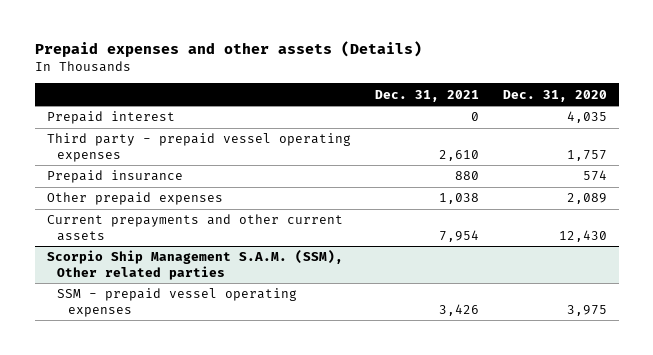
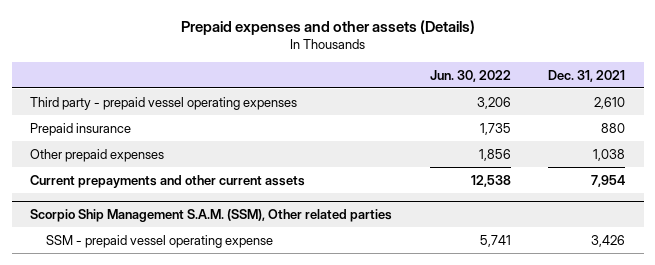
[502,89,607,102] Dec. 31, 2020 -> none
none -> [429,69,511,82] Jun. 30, 2022
[46,111,175,125] Prepaid interest -> none
[57,288,298,317] SSM - prepaid vessel operating expenses -> [46,234,274,248] SSM - prepaid vessel operating expense

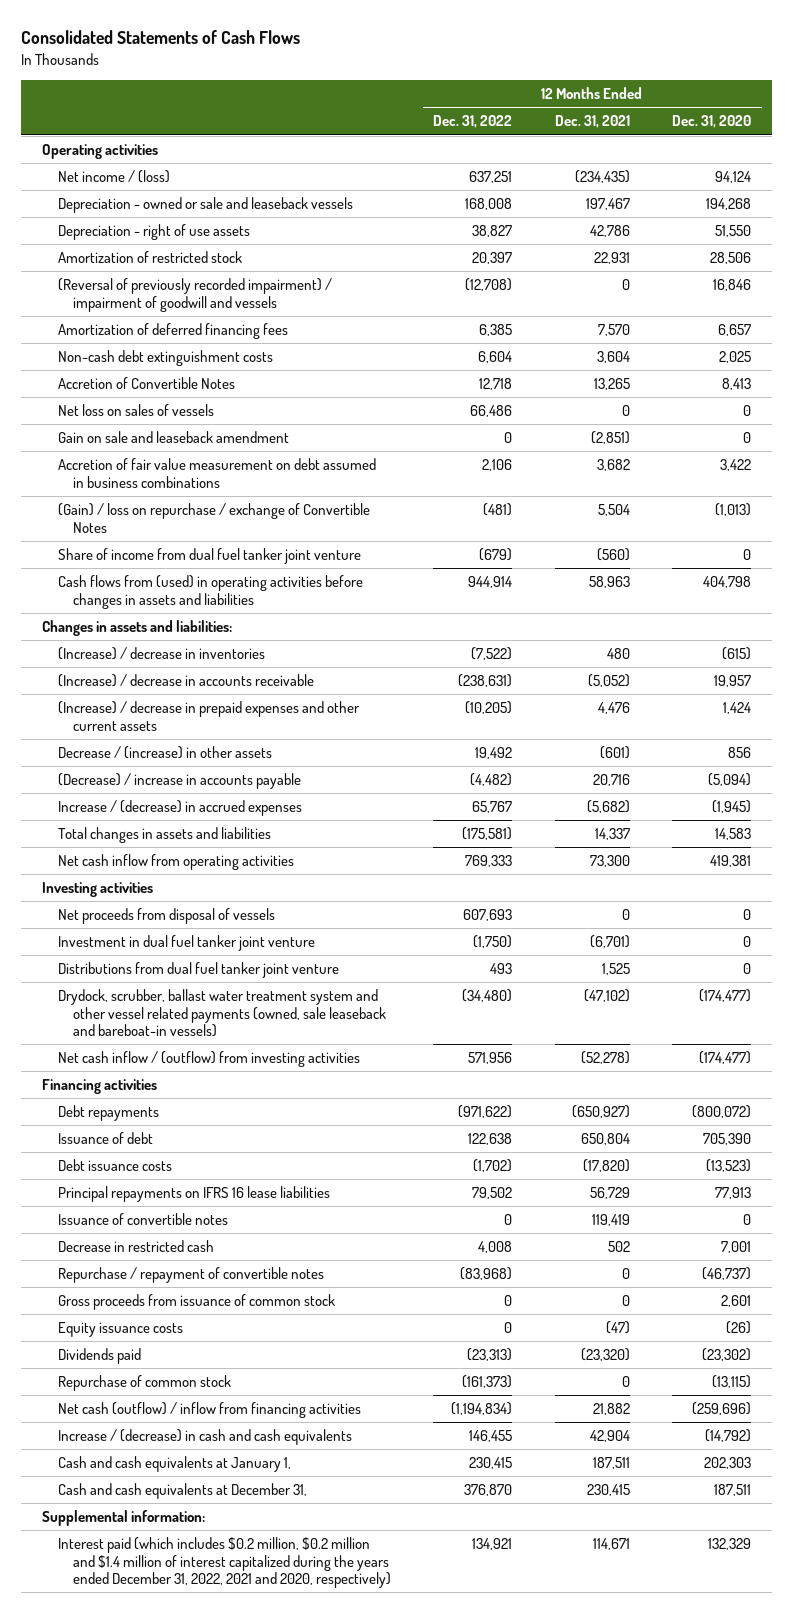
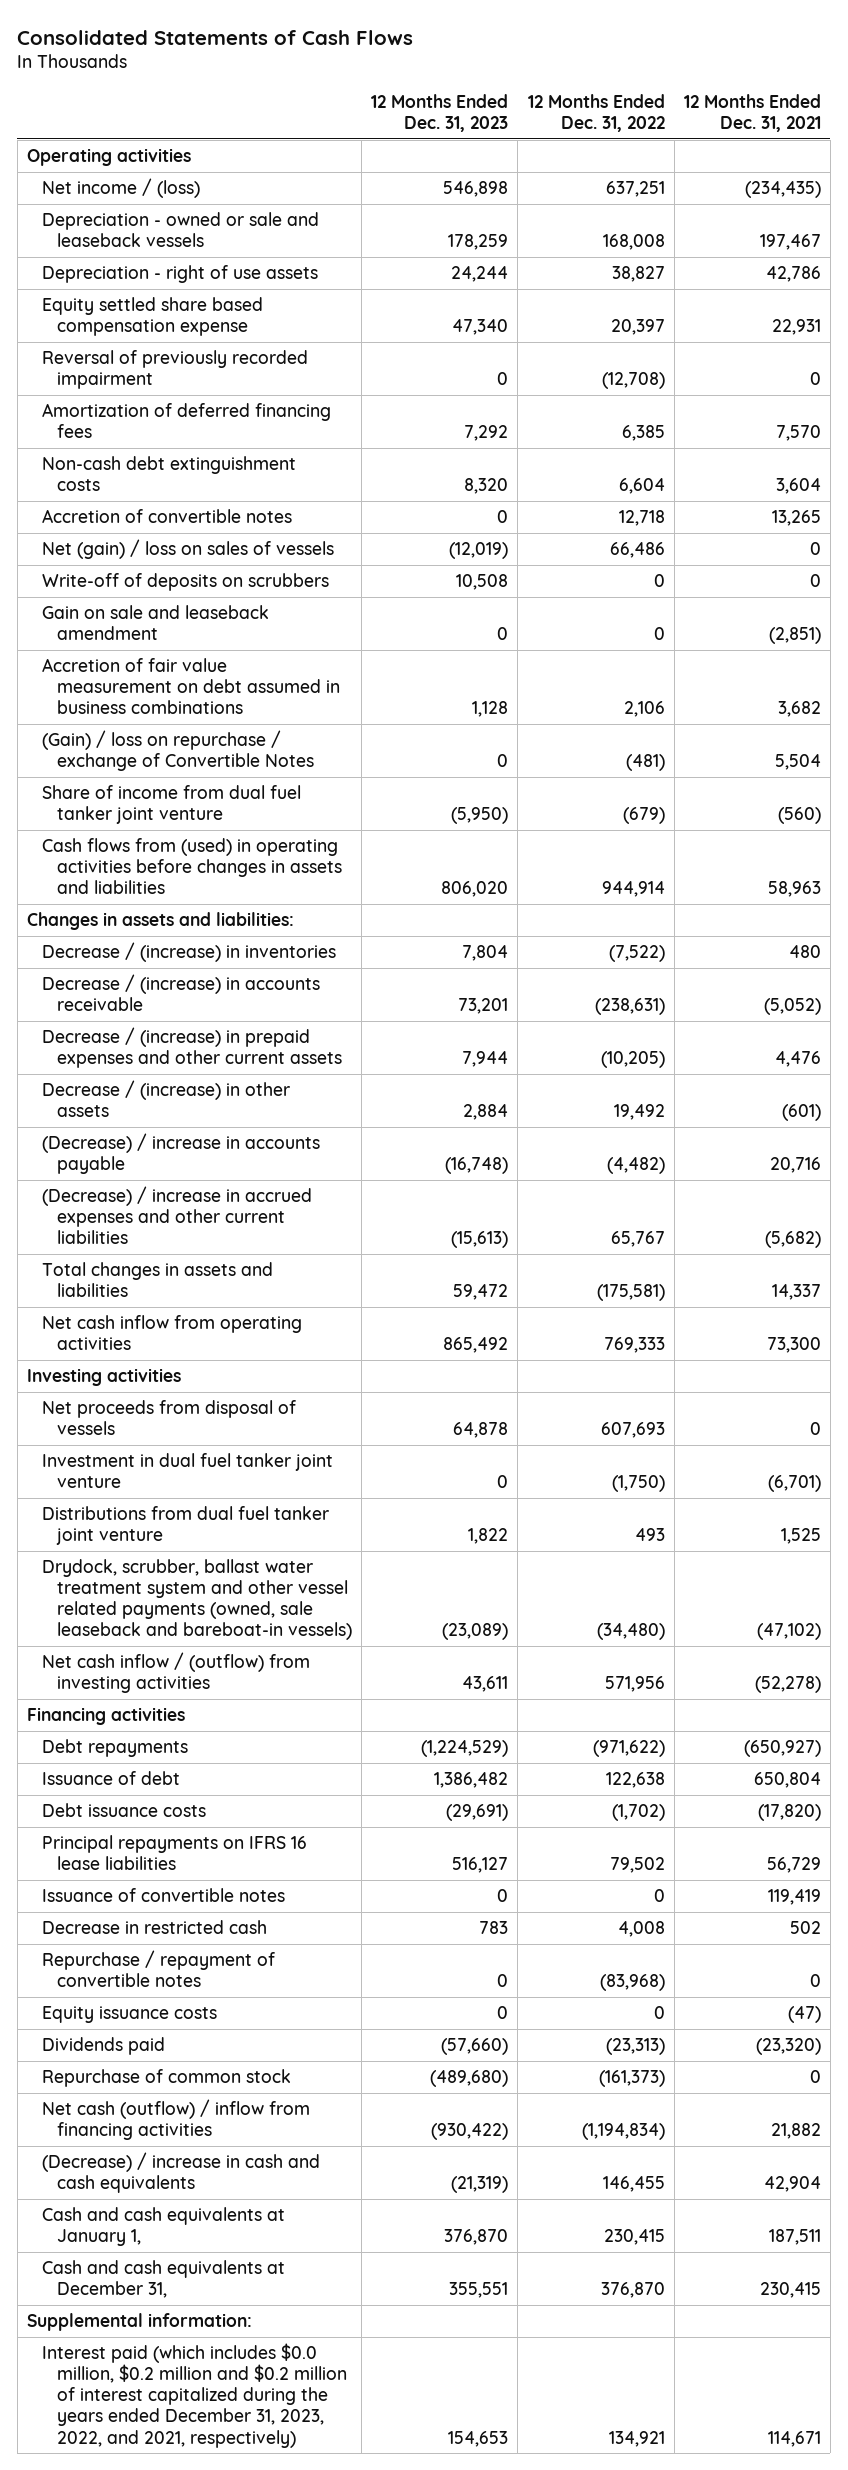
[671,115,751,129] Dec. 31, 2020 -> none
none -> [371,94,509,133] 12 Months Ended Dec. 31, 2023
[57,251,242,264] Amortization of restricted stock -> [41,297,263,337] Equity settled share based compensation expense
[57,278,332,312] (Reversal of previously recorded impairment) / impairment of goodwill and vessels -> [41,350,308,390] Reversal of previously recorded impairment
[57,377,235,390] Accretion of Convertible Notes -> [41,509,292,524] Accretion of convertible notes
[57,404,214,417] Net loss on sales of vessels -> [41,539,334,560] Net (gain) / loss on sales of vessels
none -> [41,573,329,592] Write-off of deposits on scrubbers
[57,647,265,661] (Increase) / decrease in inventories -> [41,942,336,963] Decrease / (increase) in inventories
[57,674,314,688] (Increase) / decrease in accounts receivable -> [41,974,320,1012] Decrease / (increase) in accounts receivable
[57,701,360,731] (Increase) / decrease in prepaid expenses and other current assets -> [41,1027,343,1069] Decrease / (increase) in prepaid expenses and other current assets
[57,800,302,817] Increase / (decrease) in accrued expenses -> [41,1186,312,1245] (Decrease) / increase in accrued expenses and other current liabilities
[57,1294,335,1311] Gross proceeds from issuance of common stock -> none
[57,1429,352,1446] Increase / (decrease) in cash and cash equivalents -> [41,2152,320,2194] (Decrease) / increase in cash and cash equivalents
[57,1537,392,1588] Interest paid (which includes $0.2 million, $0.2 million and $1.4 million of interest capitalized during the years ended December 31, 2022, 2021 and 2020, respectively) -> [41,2343,348,2448] Interest paid (which includes $0.0 million, $0.2 million and $0.2 million of interest capitalized during the years ended December 31, 2023, 2022, and 2021, respectively)

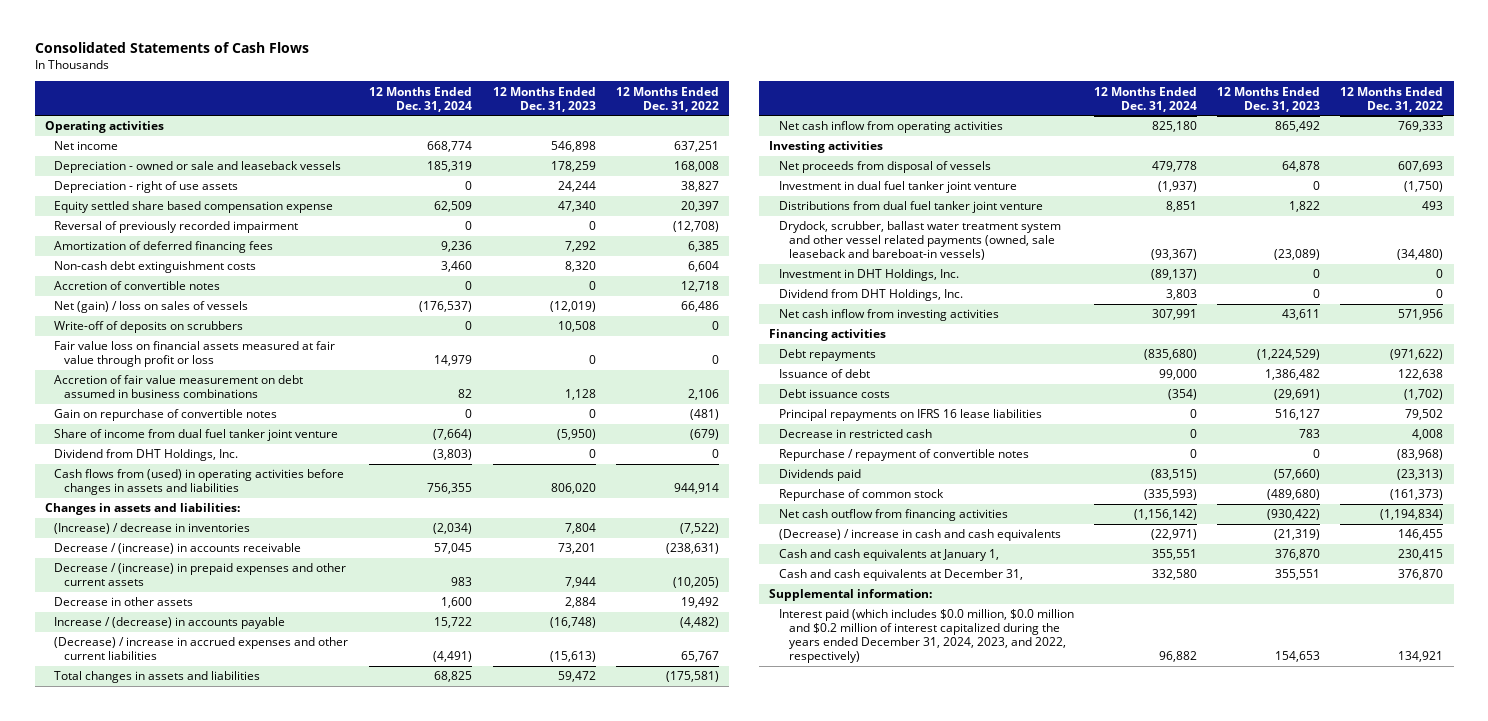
[683,94,821,133] 12 Months Ended Dec. 31, 2021 -> none
none -> [369,86,473,112] 12 Months Ended Dec. 31, 2024
[41,178,200,199] Net income / (loss) -> [54,141,119,151] Net income
[41,605,269,641] Gain on sale and leaseback amendment -> none
none -> [54,341,336,368] Fair value loss on financial assets measured at fair value through profit or loss
[41,730,315,772] (Gain) / loss on repurchase / exchange of Convertible Notes -> [54,409,278,422] Gain on repurchase of convertible notes
none -> [54,449,239,462] Dividend from DHT Holdings, Inc.
[41,942,336,963] Decrease / (increase) in inventories -> [54,523,251,535] (Increase) / decrease in inventories
[41,1080,290,1118] Decrease / (increase) in other assets -> [54,597,194,607] Decrease in other assets
[41,1133,320,1175] (Decrease) / increase in accounts payable -> [54,617,286,630] Increase / (decrease) in accounts payable
none -> [778,269,959,282] Investment in DHT Holdings, Inc.
none -> [778,289,963,302] Dividend from DHT Holdings, Inc.
[41,1652,310,1694] Net cash inflow / (outflow) from investing activities -> [778,309,999,322] Net cash inflow from investing activities
[41,1888,285,1903] Issuance of convertible notes -> none
[41,2006,217,2024] Equity issuance costs -> none
[41,2099,310,2141] Net cash (outflow) / inflow from financing activities -> [778,509,1008,522] Net cash outflow from financing activities
[41,2343,348,2448] Interest paid (which includes $0.0 million, $0.2 million and $0.2 million of interest capitalized during the years ended December 31, 2023, 2022, and 2021, respectively) -> [778,609,1074,664] Interest paid (which includes $0.0 million, $0.0 million and $0.2 million of interest capitalized during the years ended December 31, 2024, 2023, and 2022, respectively)

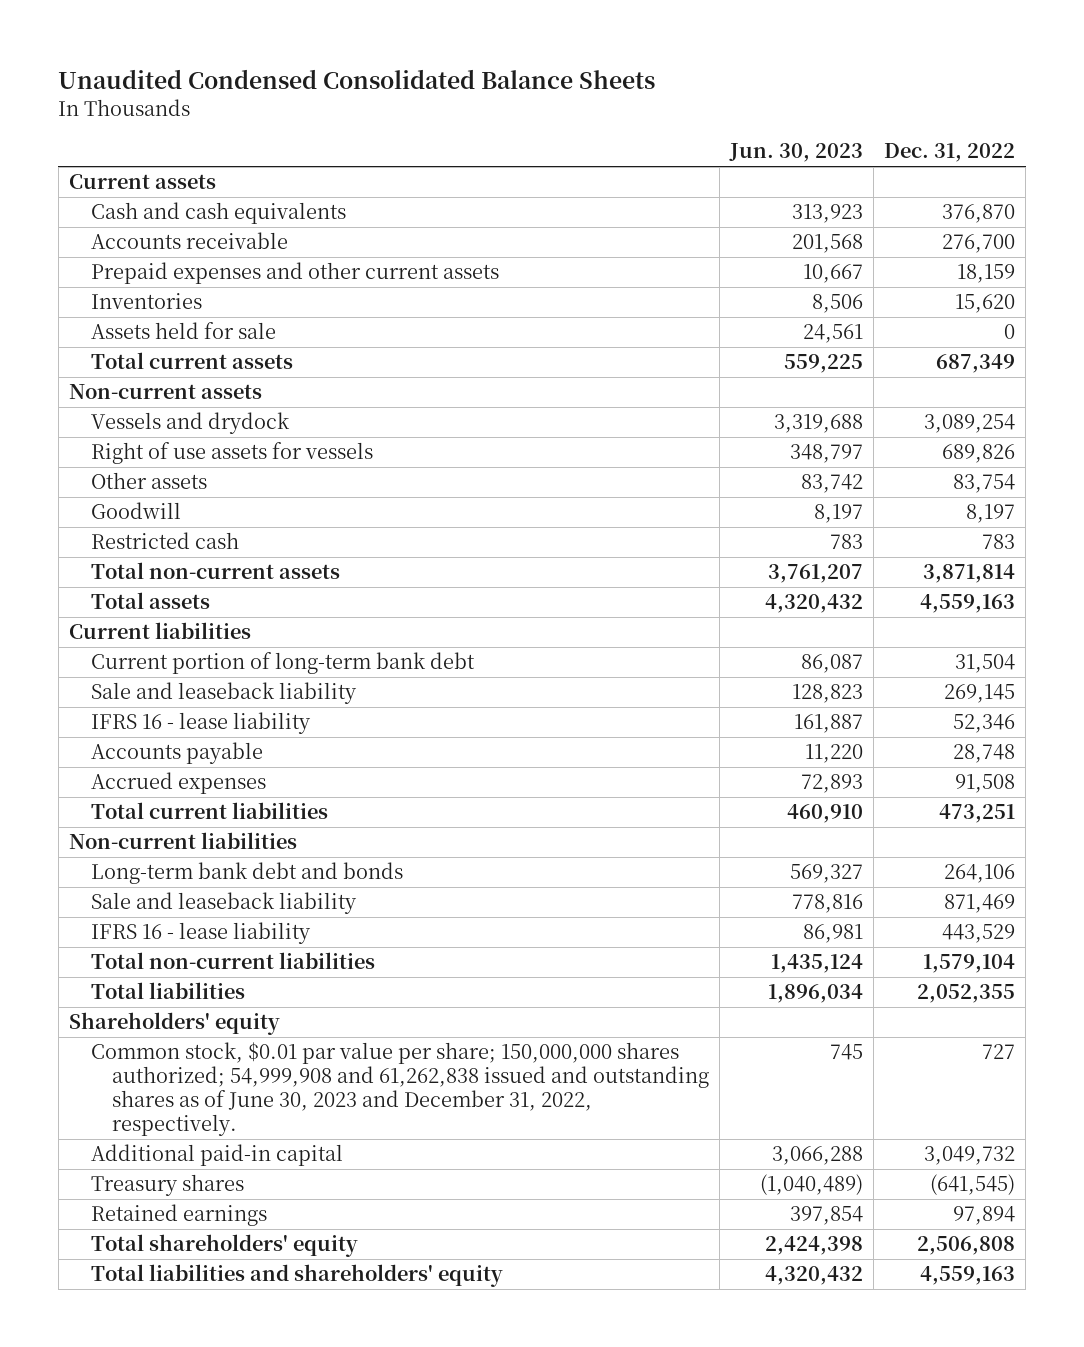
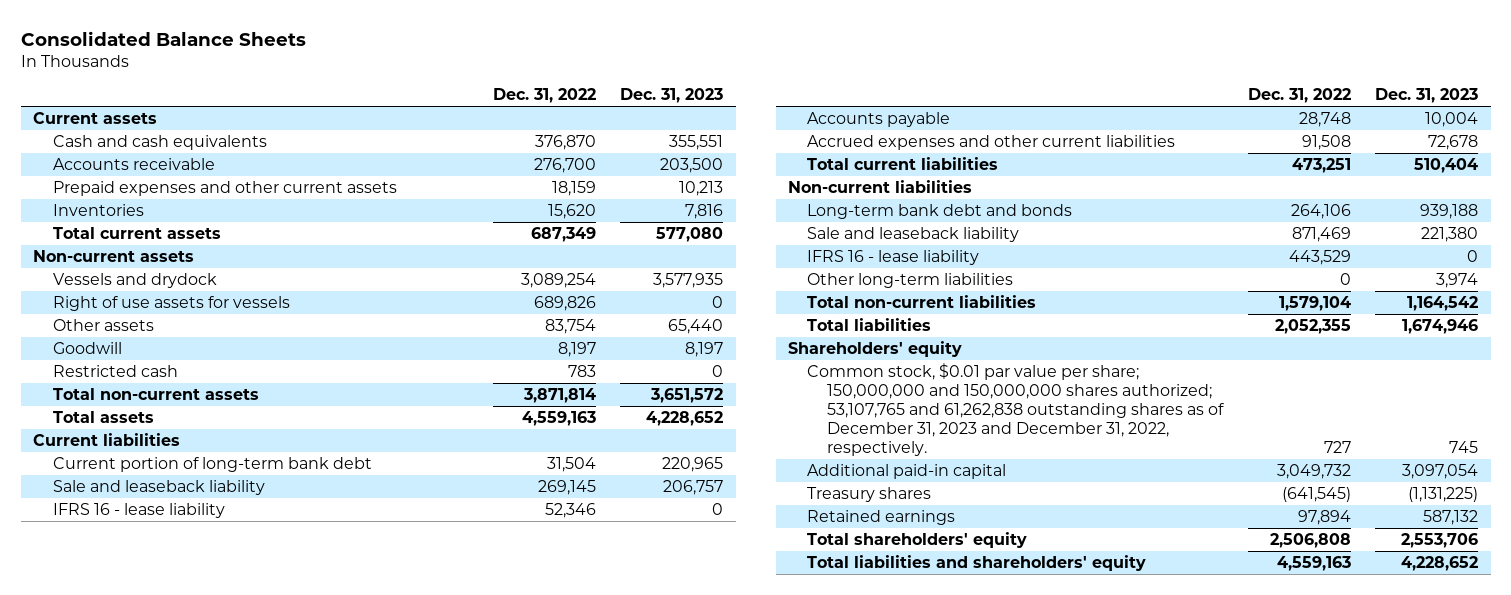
[58,69,656,90] Unaudited Condensed Consolidated Balance Sheets -> [20,30,306,46] Consolidated Balance Sheets
[729,143,864,163] Jun. 30, 2023 -> none
none -> [620,88,724,104] Dec. 31, 2023
[90,322,276,340] Assets held for sale -> none
[90,772,266,795] Accrued expenses -> [807,135,1176,151] Accrued expenses and other current liabilities
none -> [807,273,1014,289] Other long-term liabilities
[90,1042,710,1137] Common stock, $0.01 par value per share; 150,000,000 shares authorized; 54,999,908 and 61,262,838 issued and outstanding shares as of June 30, 2023 and December 31, 2022, respectively. -> [807,363,1224,457] Common stock, $0.01 par value per share; 150,000,000 and 150,000,000 shares authorized; 53,107,765 and 61,262,838 outstanding shares as of December 31, 2023 and December 31, 2022, respectively.

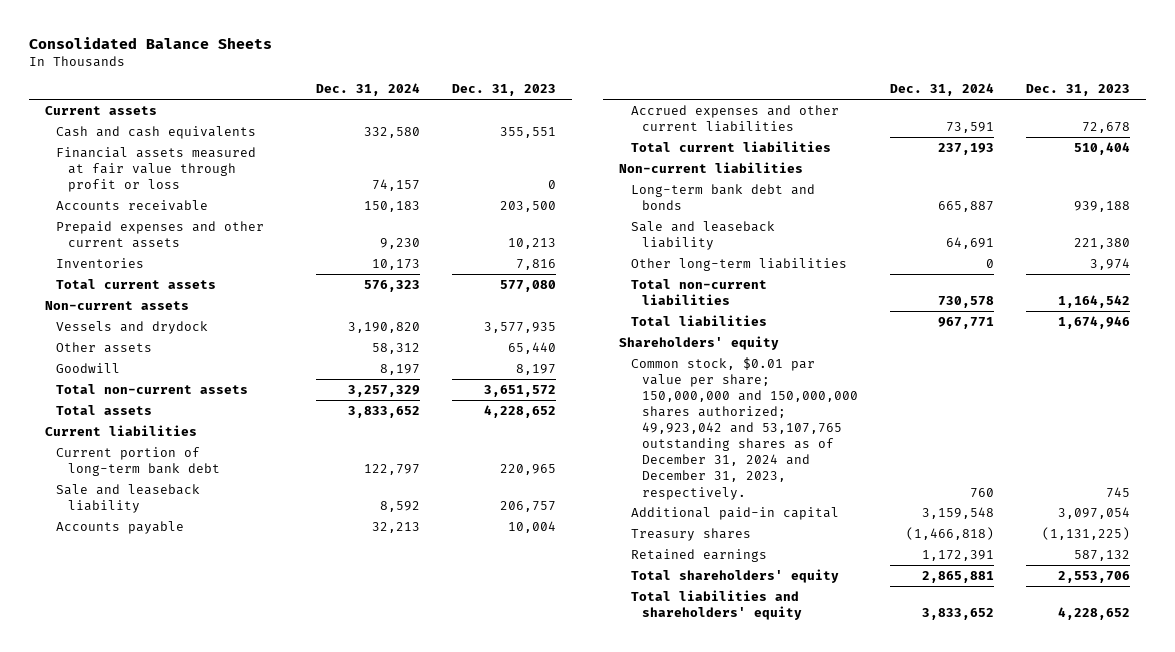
[492,88,596,104] Dec. 31, 2022 -> none
none -> [315,83,420,97] Dec. 31, 2024
none -> [56,146,257,192] Financial assets measured at fair value through profit or loss
[52,296,290,312] Right of use assets for vessels -> none
[52,365,178,378] Restricted cash -> none
[52,503,225,519] IFRS 16 - lease liability -> none
[807,250,980,266] IFRS 16 - lease liability -> none
[807,363,1224,457] Common stock, $0.01 par value per share; 150,000,000 and 150,000,000 shares authorized; 53,107,765 and 61,262,838 outstanding shares as of December 31, 2023 and December 31, 2022, respectively. -> [630,356,858,500] Common stock, $0.01 par value per share; 150,000,000 and 150,000,000 shares authorized; 49,923,042 and 53,107,765 outstanding shares as of December 31, 2024 and December 31, 2023, respectively.

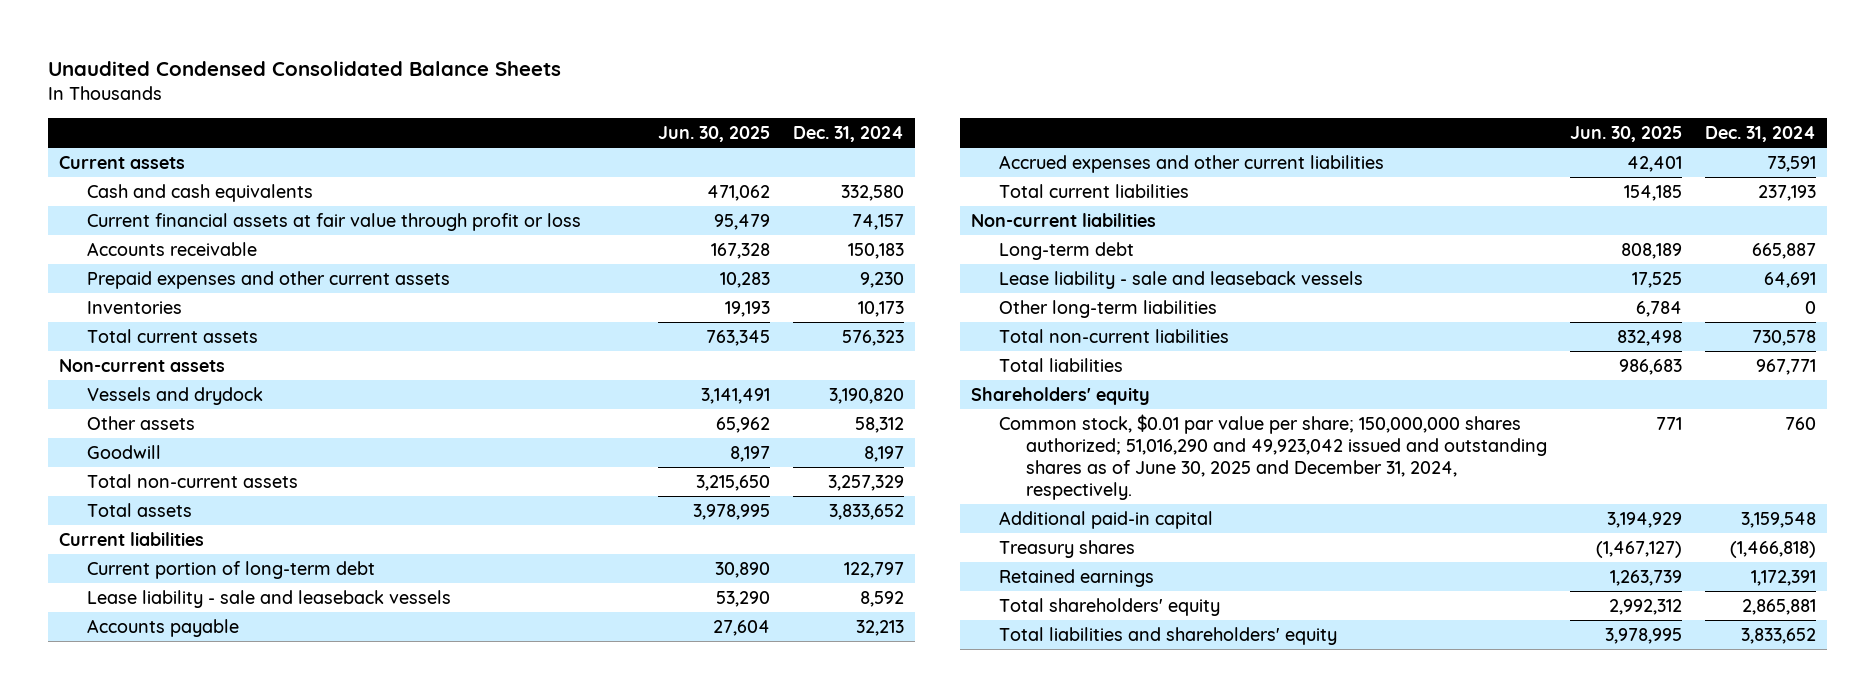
[29,36,273,49] Consolidated Balance Sheets -> [47,60,561,76] Unaudited Condensed Consolidated Balance Sheets
[451,84,556,97] Dec. 31, 2023 -> none
none -> [657,125,770,142] Jun. 30, 2025
[56,146,257,192] Financial assets measured at fair value through profit or loss -> [86,213,581,232] Current financial assets at fair value through profit or loss
[56,446,220,476] Current portion of long-term bank debt -> [86,561,375,580] Current portion of long-term debt
[56,483,201,513] Sale and leaseback liability -> [86,590,451,609] Lease liability - sale and leaseback vessels
[630,183,815,210] Long-term bank debt and bonds -> [998,242,1134,261] Long-term debt
[630,220,775,250] Sale and leaseback liability -> [998,271,1363,290] Lease liability - sale and leaseback vessels
[630,356,858,500] Common stock, $0.01 par value per share; 150,000,000 and 150,000,000 shares authorized; 49,923,042 and 53,107,765 outstanding shares as of December 31, 2024 and December 31, 2023, respectively. -> [998,414,1548,500] Common stock, $0.01 par value per share; 150,000,000 shares authorized; 51,016,290 and 49,923,042 issued and outstanding shares as of June 30, 2025 and December 31, 2024, respectively.

